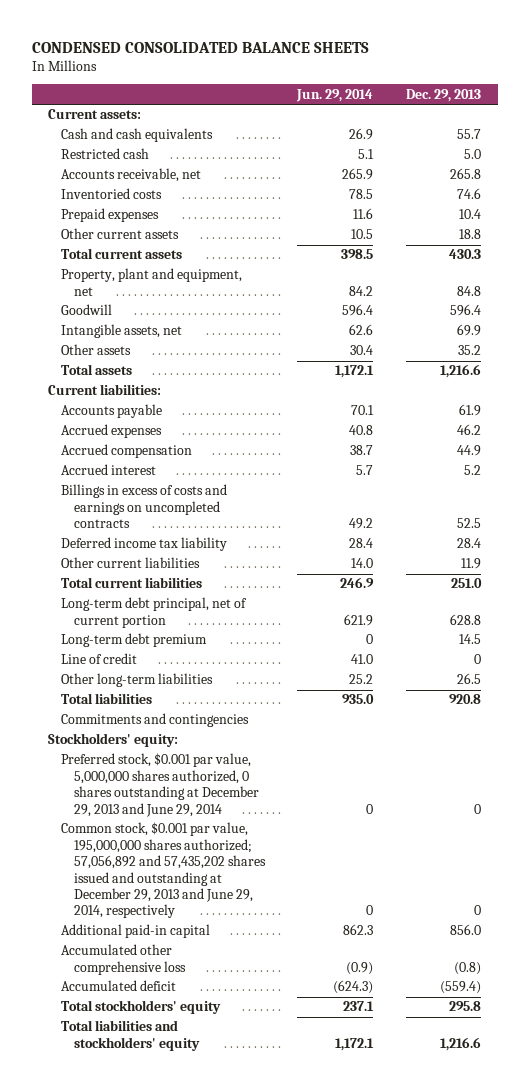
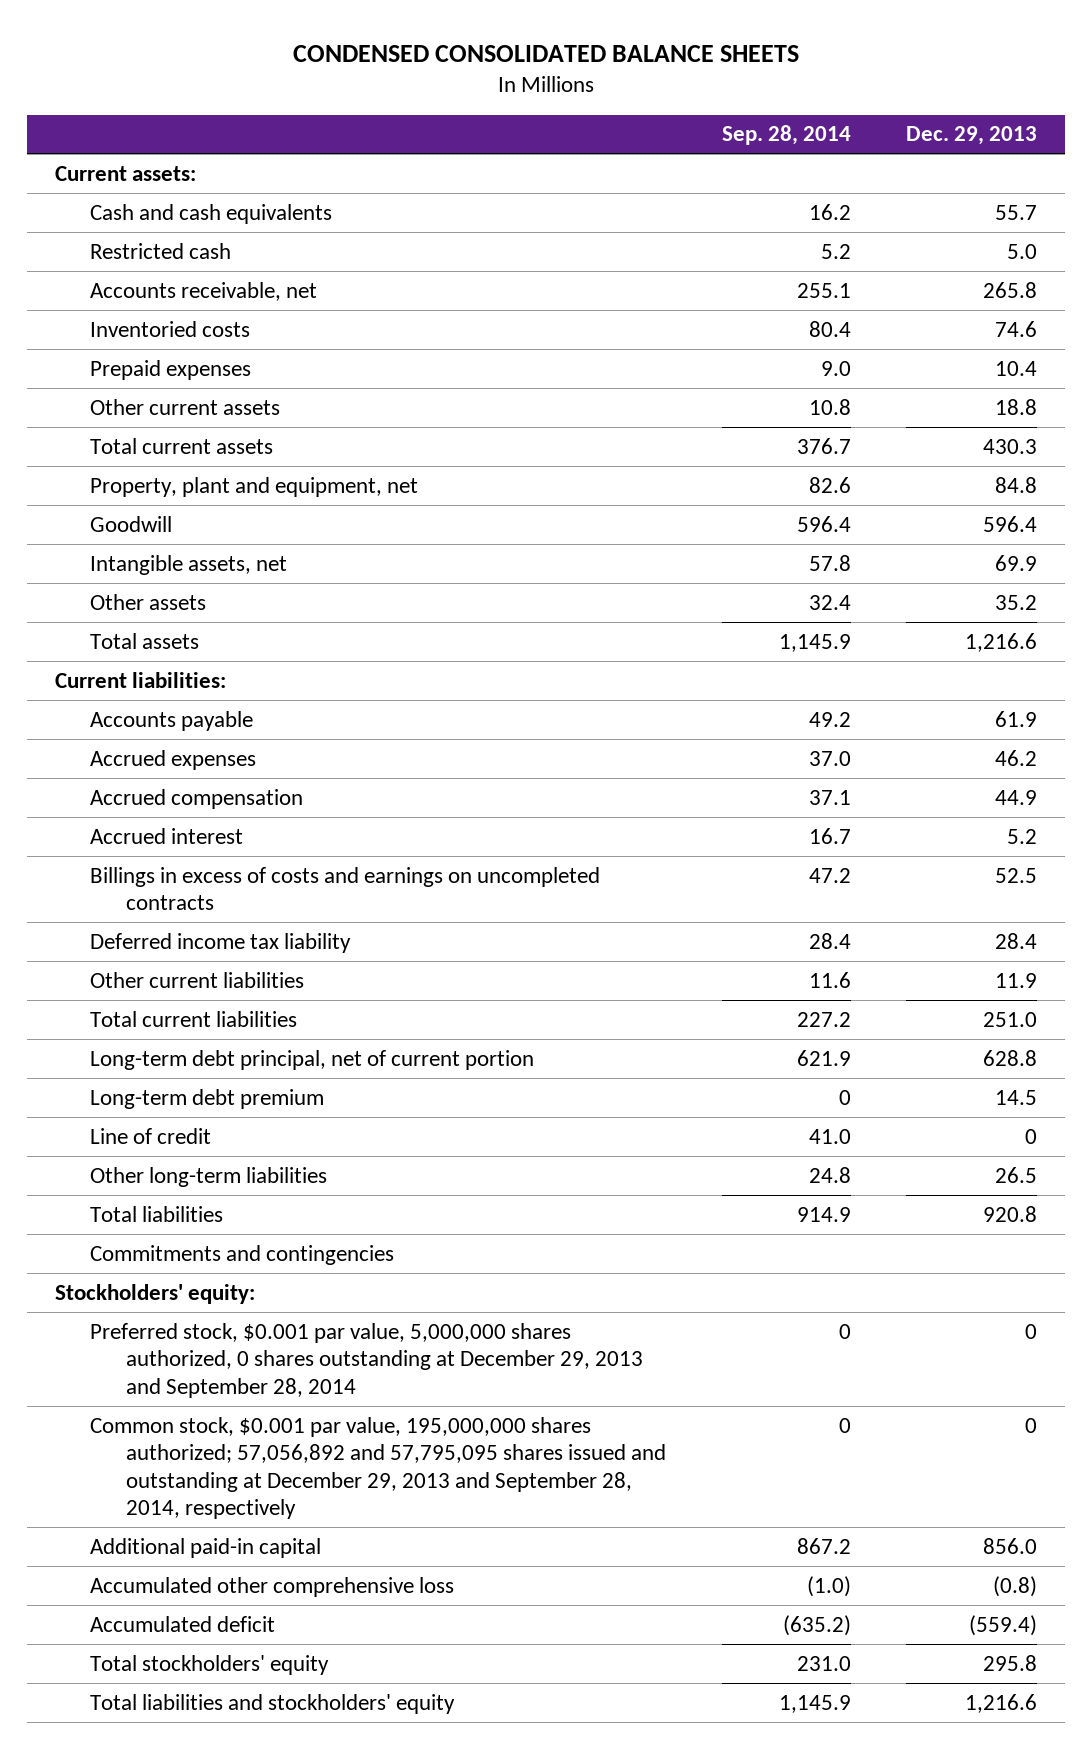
[296,88,374,102] Jun. 29, 2014 -> none
none -> [721,125,851,146] Sep. 28, 2014
[60,753,259,817] Preferred stock, $0.001 par value, 5,000,000 shares authorized, 0 shares outstanding at December 29, 2013 and June 29, 2014 -> [90,1322,643,1398] Preferred stock, $0.001 par value, 5,000,000 shares authorized, 0 shares outstanding at December 29, 2013 and September 28, 2014
[60,822,266,919] Common stock, $0.001 par value, 195,000,000 shares authorized; 57,056,892 and 57,435,202 shares issued and outstanding at December 29, 2013 and June 29, 2014, respectively -> [90,1416,666,1520] Common stock, $0.001 par value, 195,000,000 shares authorized; 57,056,892 and 57,795,095 shares issued and outstanding at December 29, 2013 and September 28, 2014, respectively

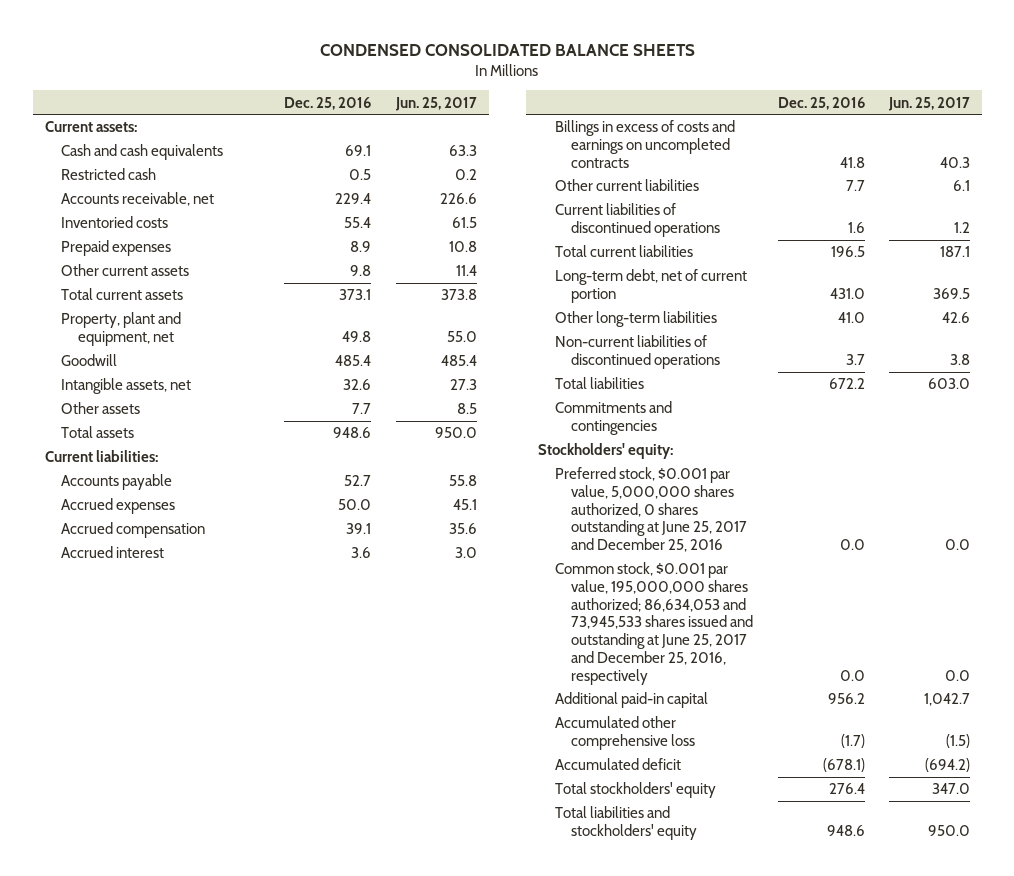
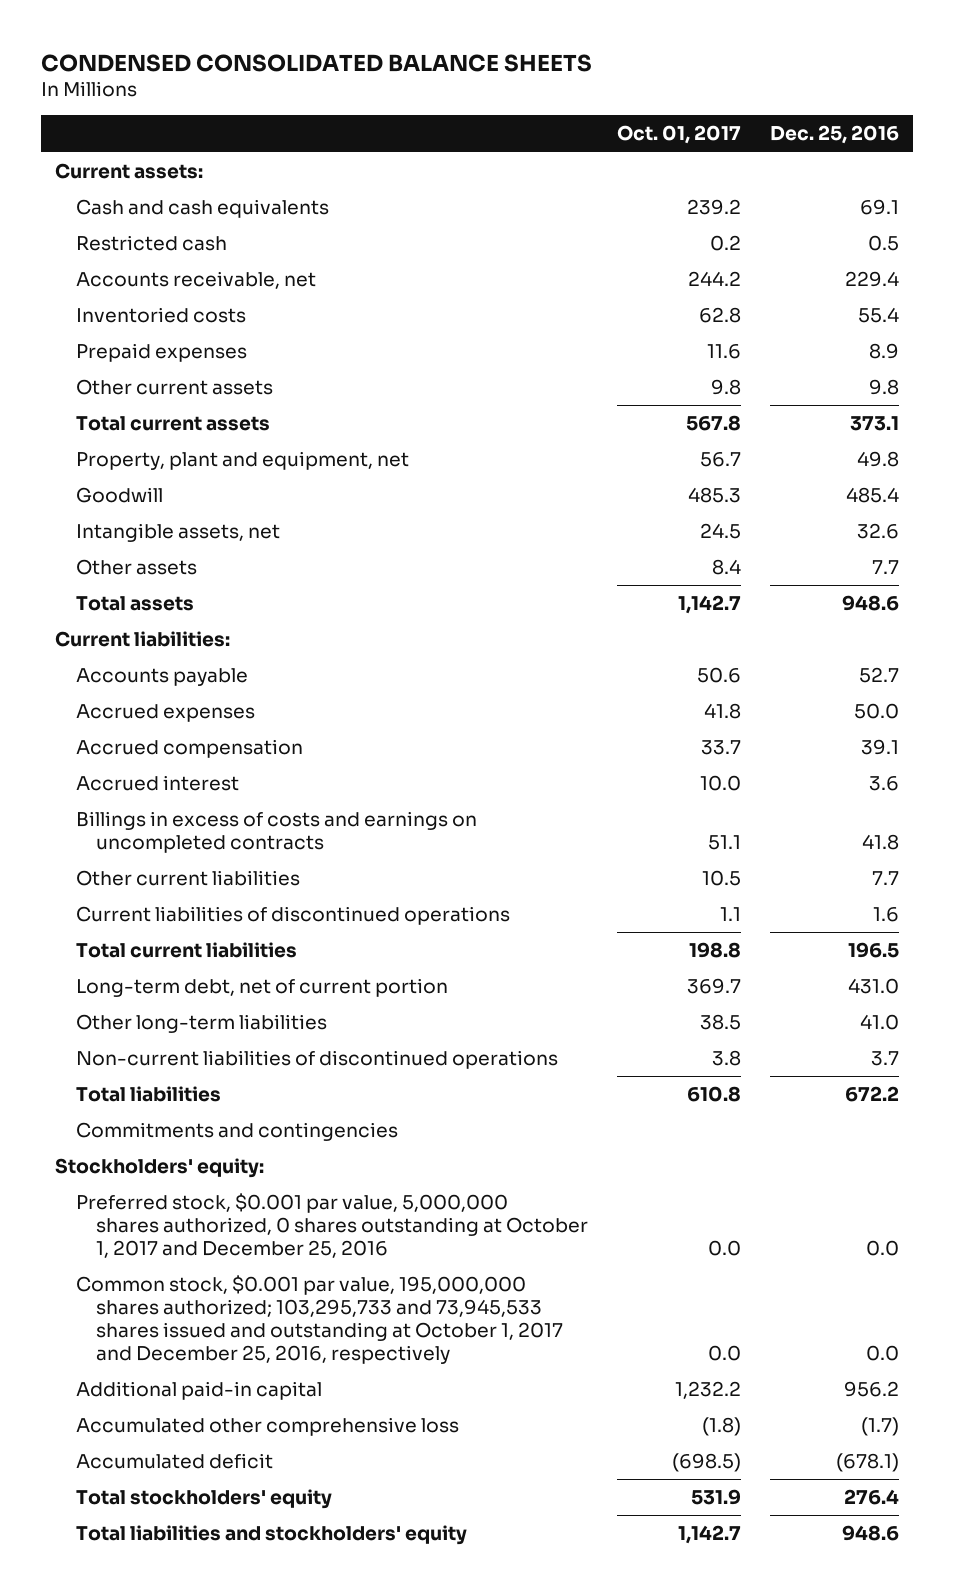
[394,96,477,111] Jun. 25, 2017 -> none
none -> [617,125,742,145] Oct. 01, 2017
[554,467,748,553] Preferred stock, $0.001 par value, 5,000,000 shares authorized, 0 shares outstanding at June 25, 2017 and December 25, 2016 -> [75,1193,589,1258] Preferred stock, $0.001 par value, 5,000,000 shares authorized, 0 shares outstanding at October 1, 2017 and December 25, 2016
[554,562,754,685] Common stock, $0.001 par value, 195,000,000 shares authorized; 86,634,053 and 73,945,533 shares issued and outstanding at June 25, 2017 and December 25, 2016, respectively -> [75,1275,564,1364] Common stock, $0.001 par value, 195,000,000 shares authorized; 103,295,733 and 73,945,533 shares issued and outstanding at October 1, 2017 and December 25, 2016, respectively

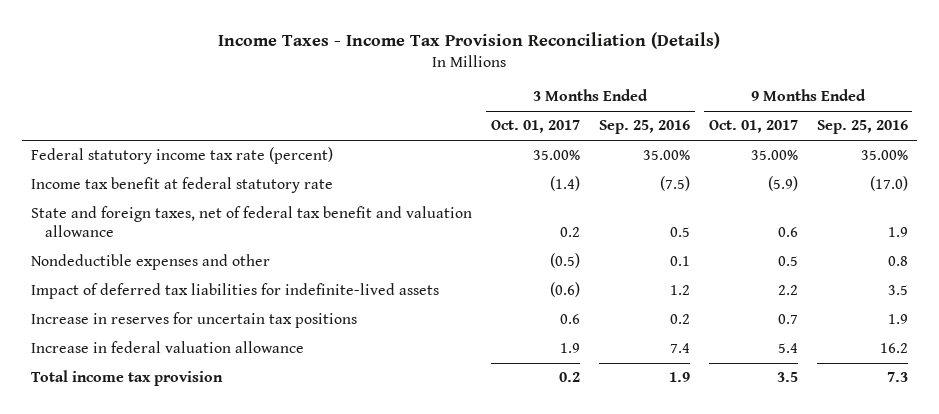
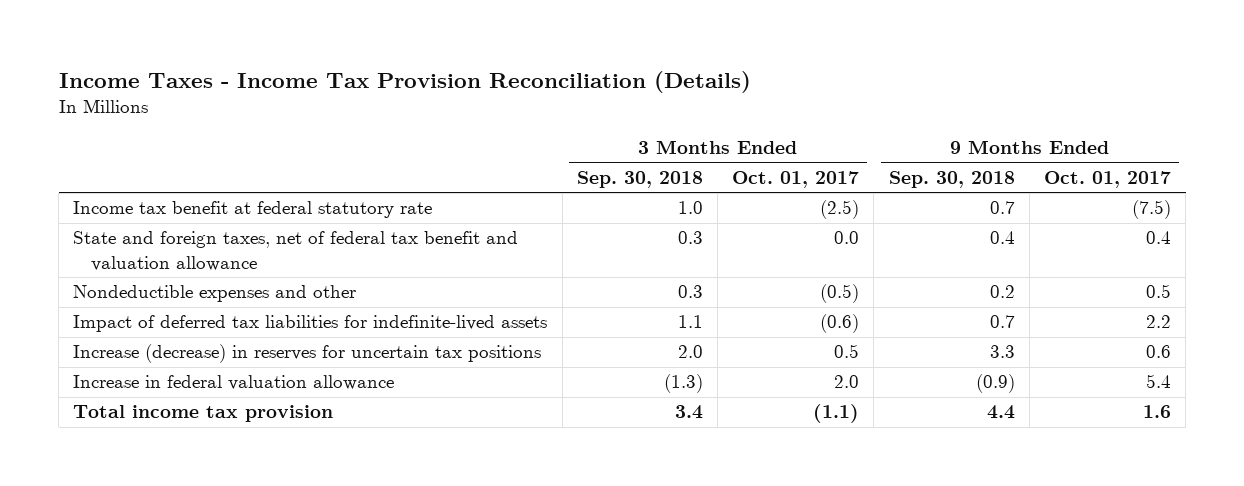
[598,120,690,135] Sep. 25, 2016 -> none
[816,120,908,135] Sep. 25, 2016 -> none
none -> [576,170,703,188] Sep. 30, 2018
none -> [888,170,1015,188] Sep. 30, 2018
[31,147,334,165] Federal statutory income tax rate (percent) -> none
[549,176,580,192] (1.4) -> [820,200,860,220] (2.5)
[767,176,798,192] (5.9) -> [1132,200,1172,220] (7.5)
[559,226,580,237] 0.2 -> [834,231,860,245] 0.0
[777,226,798,237] 0.6 -> [1146,231,1172,245] 0.4
[31,312,358,329] Increase in reserves for uncertain tax positions -> [73,344,542,364] Increase (decrease) in reserves for uncertain tax positions
[559,314,580,325] 0.6 -> [834,344,860,359] 0.5
[777,314,798,325] 0.7 -> [1146,345,1172,359] 0.6
[559,343,580,354] 1.9 -> [834,375,860,389] 2.0
[558,372,580,383] 0.2 -> [813,404,860,424] (1.1)
[776,372,798,383] 3.5 -> [1143,405,1172,419] 1.6

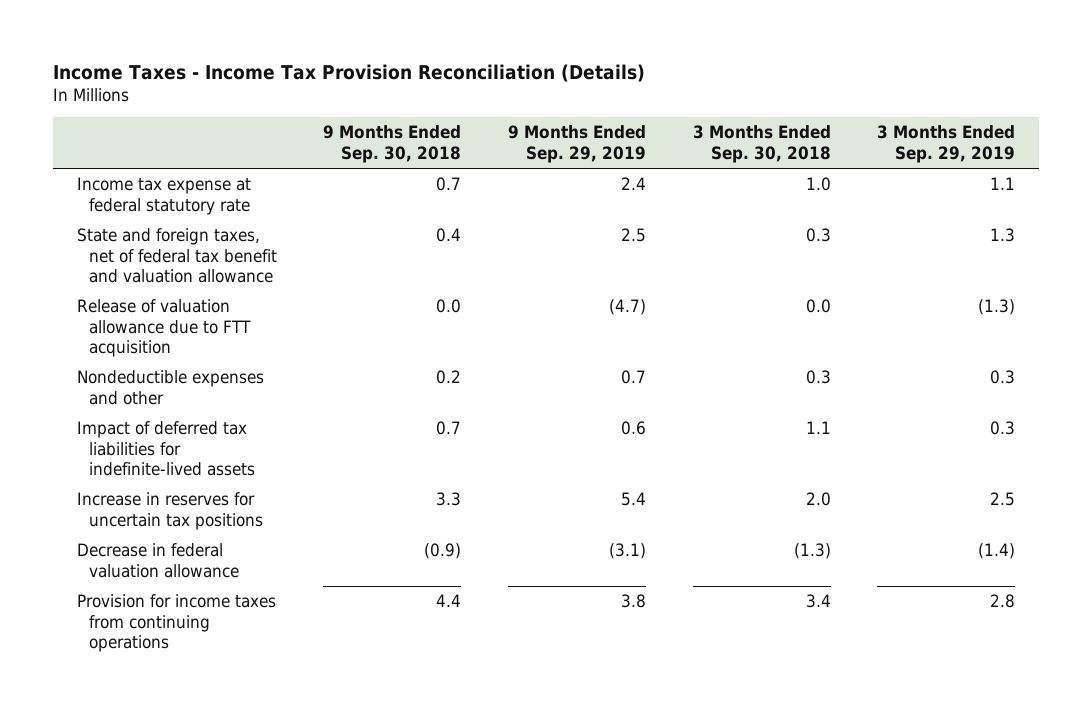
[732,170,860,188] Oct. 01, 2017 -> none
[1044,170,1172,188] Oct. 01, 2017 -> none
none -> [508,125,647,163] 9 Months Ended Sep. 29, 2019
none -> [877,125,1016,163] 3 Months Ended Sep. 29, 2019
[73,201,433,219] Income tax benefit at federal statutory rate -> [76,177,251,215] Income tax expense at federal statutory rate
none -> [76,299,251,358] Release of valuation allowance due to FTT acquisition
[73,344,542,364] Increase (decrease) in reserves for uncertain tax positions -> [76,492,263,530] Increase in reserves for uncertain tax positions
[73,375,395,391] Increase in federal valuation allowance -> [76,543,239,578] Decrease in federal valuation allowance
[73,405,334,423] Total income tax provision -> [76,594,276,653] Provision for income taxes from continuing operations

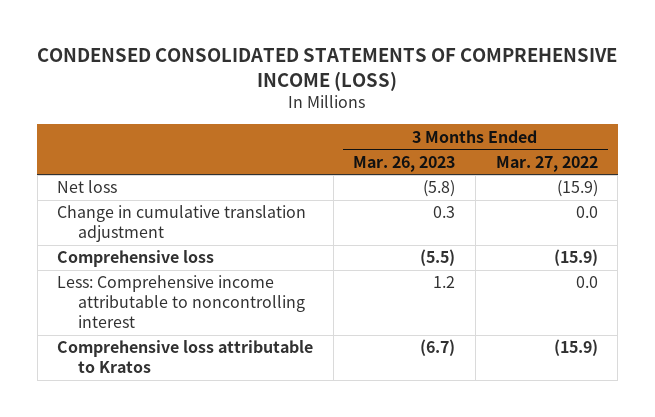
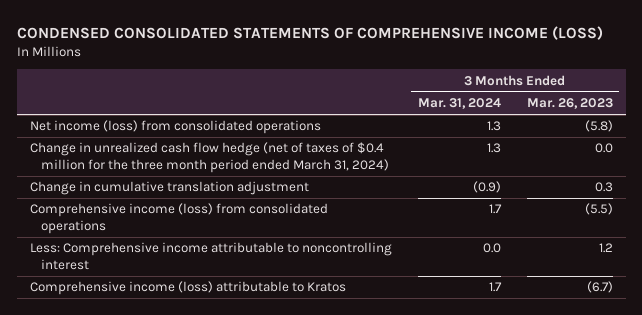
[495,155,598,172] Mar. 27, 2022 -> none
none -> [417,98,501,110] Mar. 31, 2024
[57,180,118,194] Net loss -> [29,120,321,135] Net income (loss) from consolidated operations
none -> [29,142,389,174] Change in unrealized cash flow hedge (net of taxes of $0.4 million for the three month period ended March 31, 2024)
[57,250,215,268] Comprehensive loss -> [29,203,328,235] Comprehensive income (loss) from consolidated operations
[57,340,314,374] Comprehensive loss attributable to Kratos -> [29,281,346,296] Comprehensive income (loss) attributable to Kratos

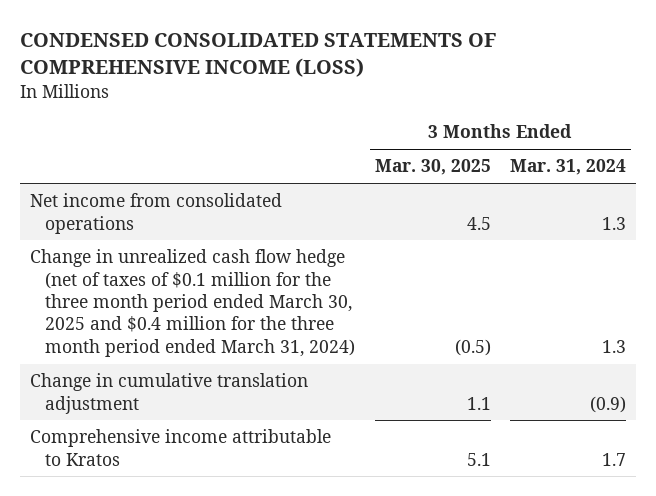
[526,98,613,110] Mar. 26, 2023 -> none
none -> [374,159,491,176] Mar. 30, 2025
[29,120,321,135] Net income (loss) from consolidated operations -> [29,193,282,234] Net income from consolidated operations
[29,142,389,174] Change in unrealized cash flow hedge (net of taxes of $0.4 million for the three month period ended March 31, 2024) -> [29,249,356,357] Change in unrealized cash flow hedge (net of taxes of $0.1 million for the three month period ended March 30, 2025 and $0.4 million for the three month period ended March 31, 2024)
[29,203,328,235] Comprehensive income (loss) from consolidated operations -> none
[29,242,392,271] Less: Comprehensive income attributable to noncontrolling interest -> none
[29,281,346,296] Comprehensive income (loss) attributable to Kratos -> [29,429,331,466] Comprehensive income attributable to Kratos

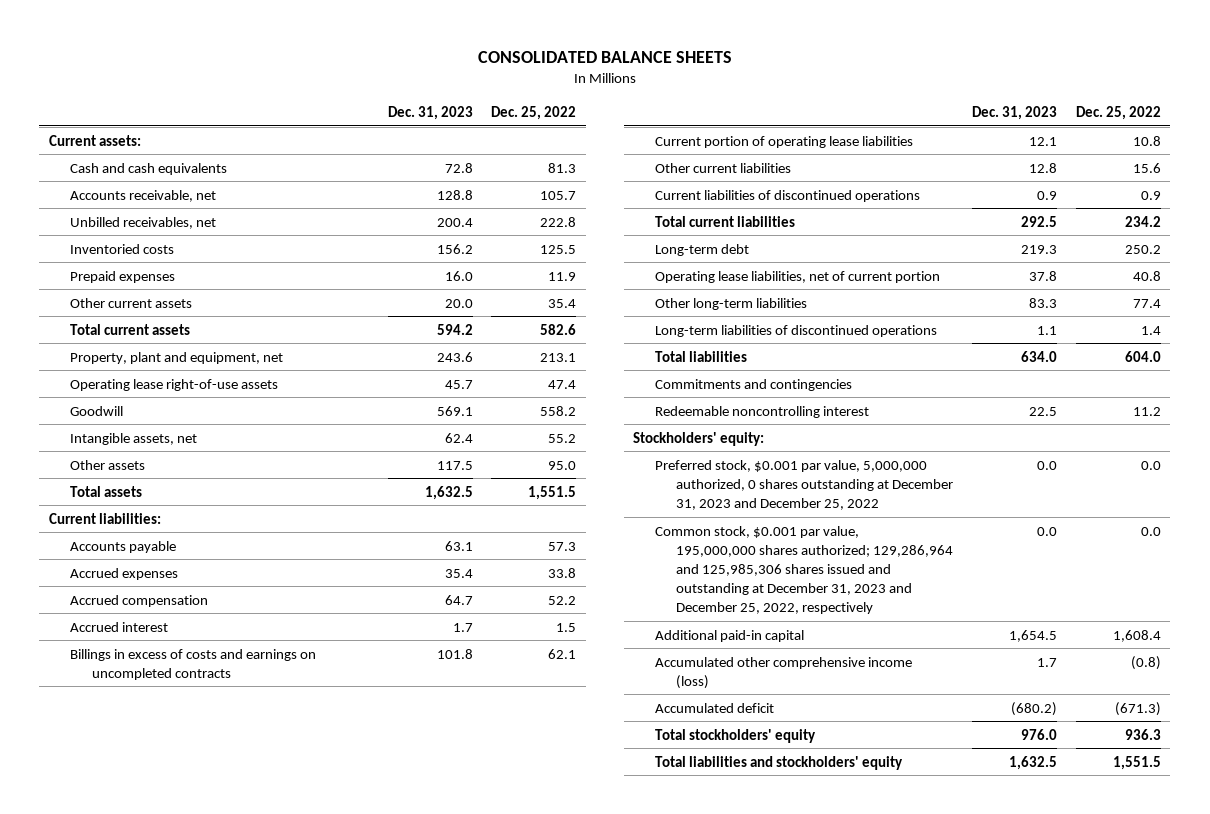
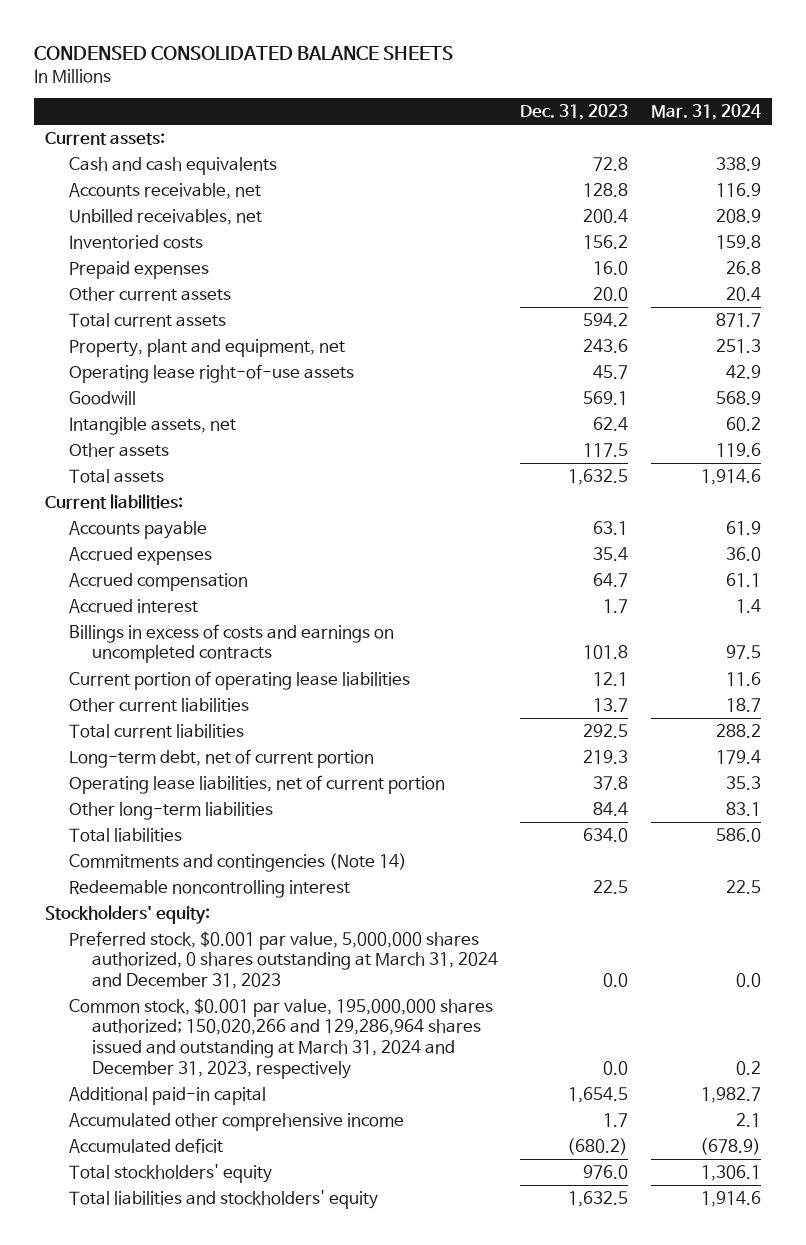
[477,50,732,63] CONSOLIDATED BALANCE SHEETS -> [34,45,454,60] CONDENSED CONSOLIDATED BALANCE SHEETS
[491,105,577,120] Dec. 25, 2022 -> none
none -> [650,104,761,121] Mar. 31, 2024
[654,189,920,202] Current liabilities of discontinued operations -> none
[1029,162,1058,173] 12.8 -> [593,697,629,712] 13.7
[654,243,749,256] Long-term debt -> [68,748,374,768] Long-term debt, net of current portion
[654,324,937,337] Long-term liabilities of discontinued operations -> none
[1029,297,1058,308] 83.3 -> [593,801,629,816] 84.4
[654,378,852,391] Commitments and contingencies -> [68,852,407,872] Commitments and contingencies (Note 14)
[654,459,954,510] Preferred stock, $0.001 par value, 5,000,000 authorized, 0 shares outstanding at December 31, 2023 and December 25, 2022 -> [68,930,499,990] Preferred stock, $0.001 par value, 5,000,000 shares authorized, 0 shares outstanding at March 31, 2024 and December 31, 2023
[654,525,954,615] Common stock, $0.001 par value, 195,000,000 shares authorized; 129,286,964 and 125,985,306 shares issued and outstanding at December 31, 2023 and December 25, 2022, respectively -> [68,997,493,1079] Common stock, $0.001 par value, 195,000,000 shares authorized; 150,020,266 and 129,286,964 shares issued and outstanding at March 31, 2024 and December 31, 2023, respectively
[654,656,912,689] Accumulated other comprehensive income (loss) -> [68,1112,404,1131] Accumulated other comprehensive income

